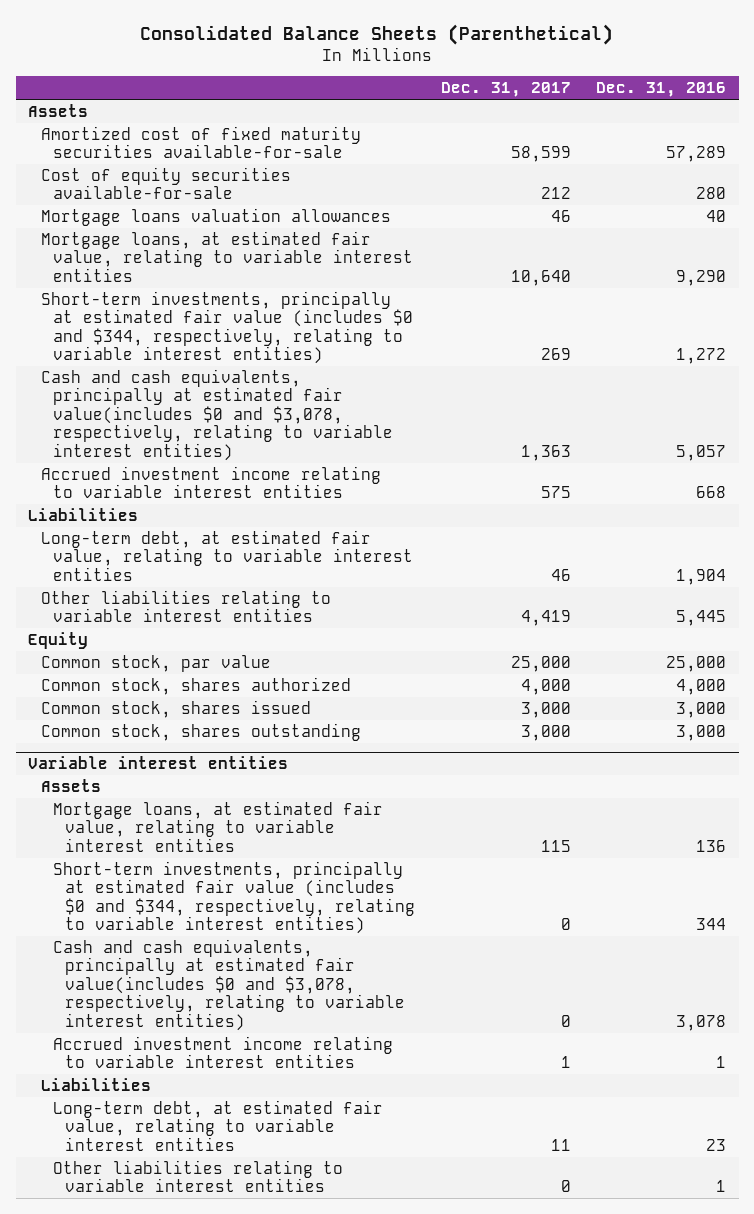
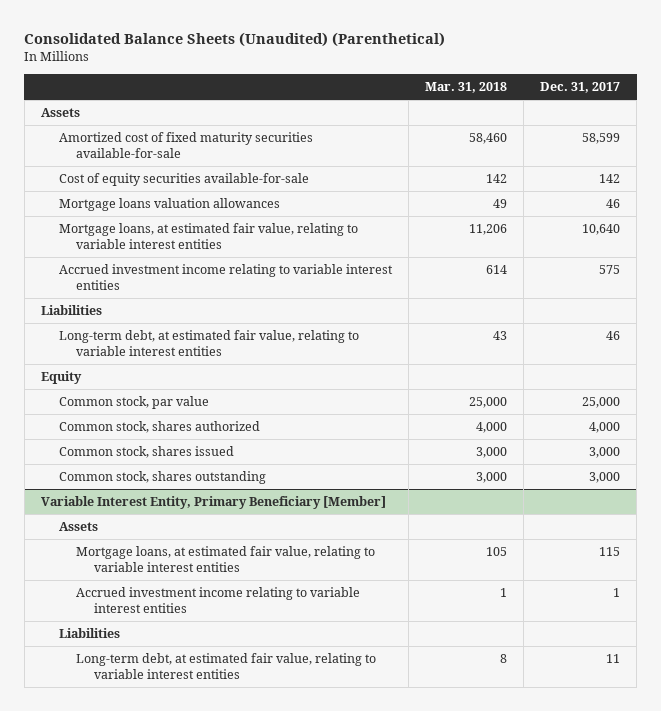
[140,23,614,45] Consolidated Balance Sheets (Parenthetical) -> [24,32,446,48] Consolidated Balance Sheets (Unaudited) (Parenthetical)
[596,82,727,98] Dec. 31, 2016 -> none
none -> [424,82,507,94] Mar. 31, 2018
[540,187,571,200] 212 -> [599,174,621,184] 142
[40,290,413,365] Short-term investments, principally at estimated fair value (includes $0 and $344, respectively, relating to variable interest entities) -> none
[40,368,393,461] Cash and cash equivalents, principally at estimated fair value(includes $0 and $3,078, respectively, relating to variable interest entities) -> none
[40,589,331,623] Other liabilities relating to variable interest entities -> none
[28,756,289,770] Variable interest entities -> [40,496,386,510] Variable Interest Entity, Primary Beneficiary [Member]
[52,860,415,935] Short-term investments, principally at estimated fair value (includes $0 and $344, respectively, relating to variable interest entities) -> none
[52,938,405,1031] Cash and cash equivalents, principally at estimated fair value(includes $0 and $3,078, respectively, relating to variable interest entities) -> none
[52,1159,343,1193] Other liabilities relating to variable interest entities -> none

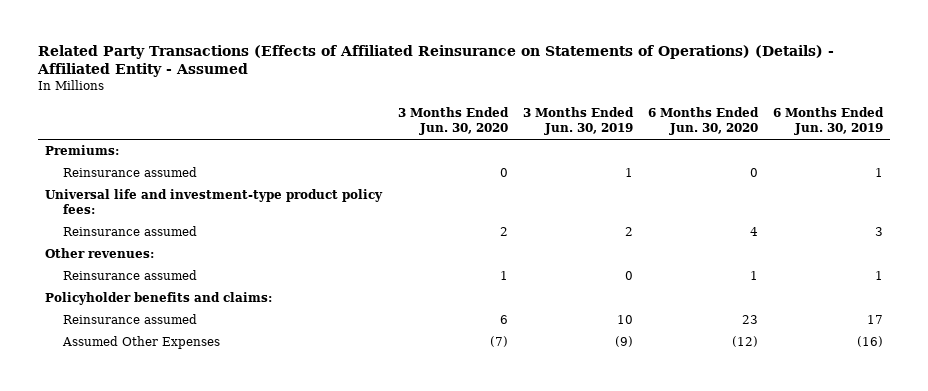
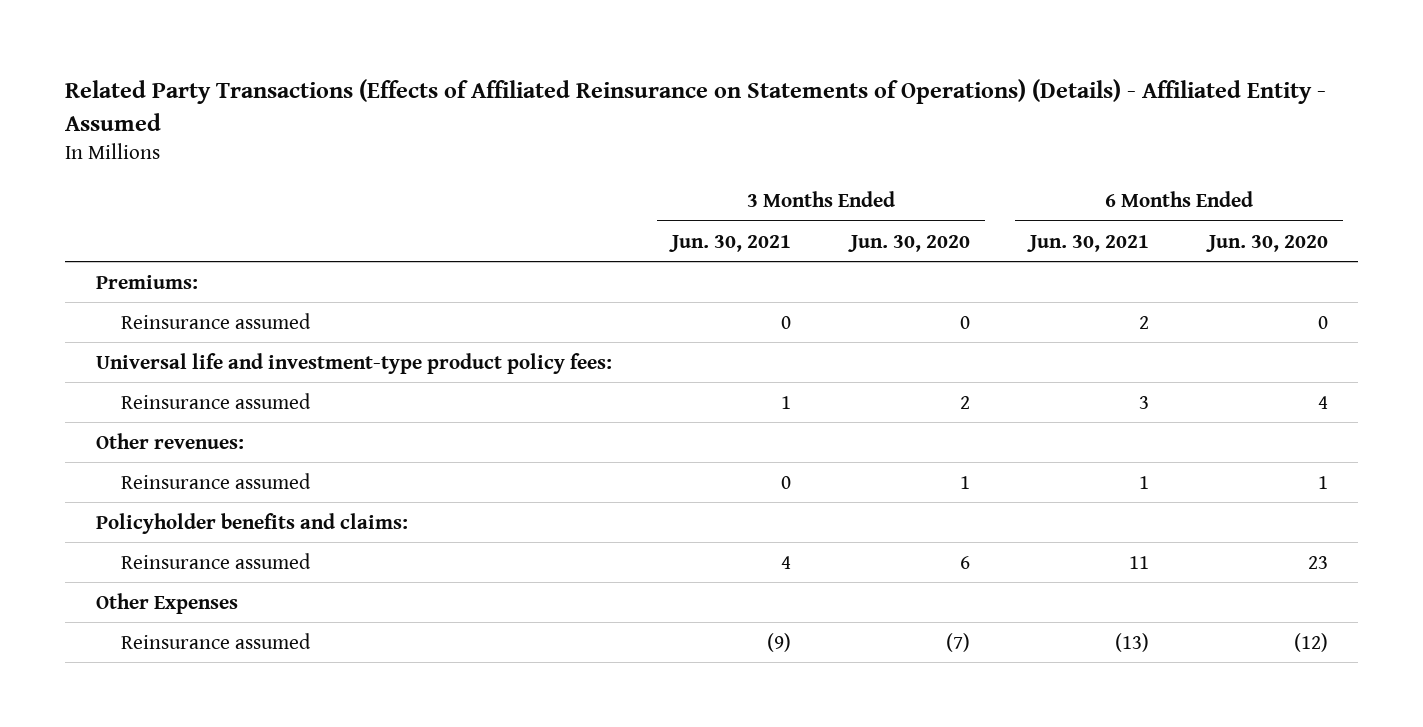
[522,107,634,136] 3 Months Ended Jun. 30, 2019 -> none
[772,107,884,136] 6 Months Ended Jun. 30, 2019 -> none
none -> [668,234,791,252] Jun. 30, 2021
none -> [1026,234,1149,252] Jun. 30, 2021
none -> [95,592,238,614] Other Expenses
[61,336,220,350] Assumed Other Expenses -> [121,632,312,649] Reinsurance assumed

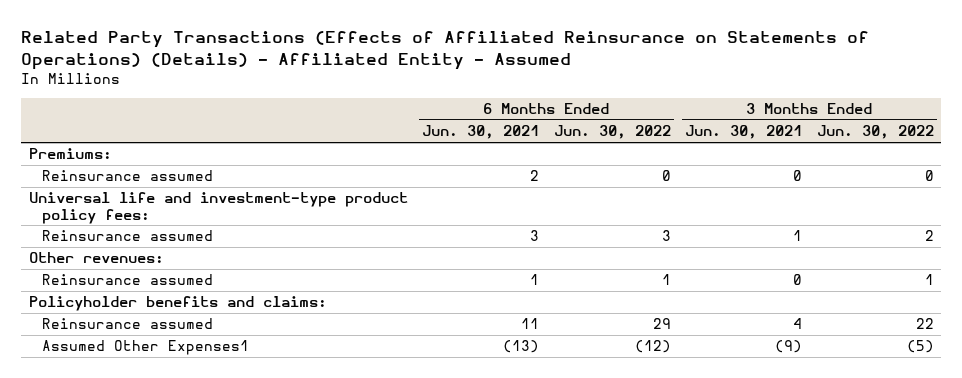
[847,234,970,252] Jun. 30, 2020 -> none
[1205,234,1328,252] Jun. 30, 2020 -> none
none -> [553,125,671,140] Jun. 30, 2022
none -> [816,125,934,140] Jun. 30, 2022
[95,592,238,614] Other Expenses -> none
[121,632,312,649] Reinsurance assumed -> [41,340,249,356] Assumed Other Expenses1

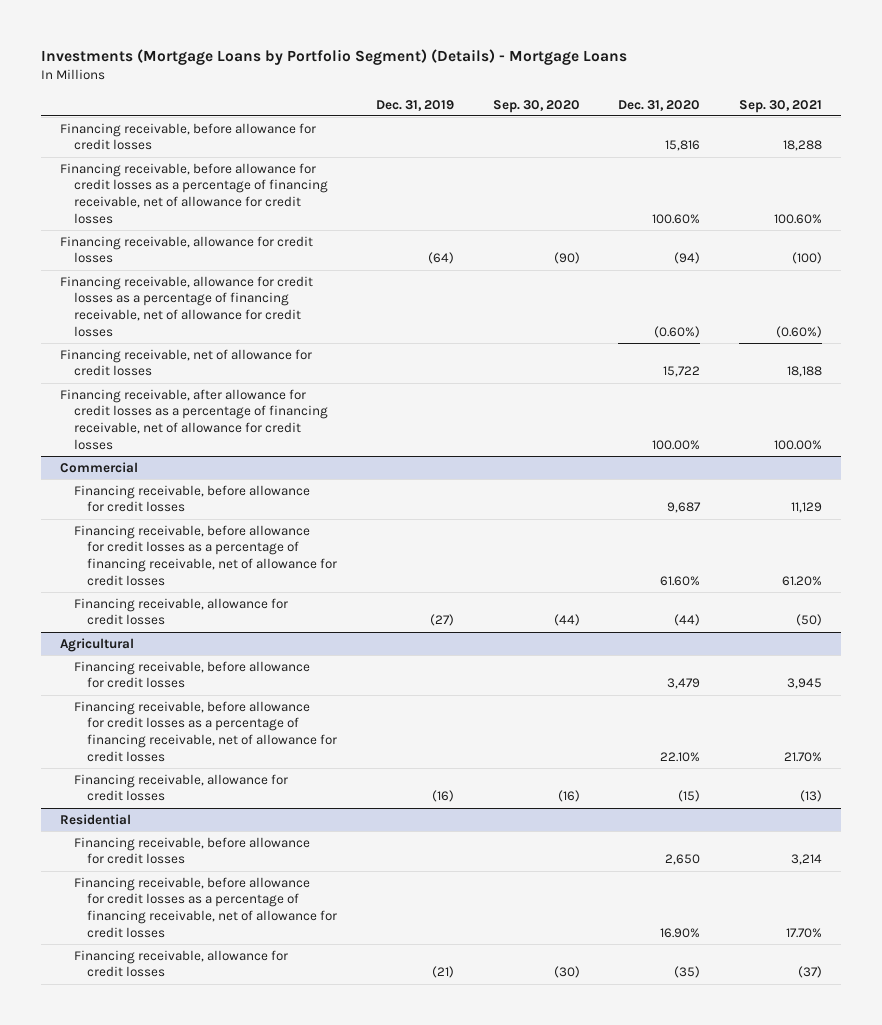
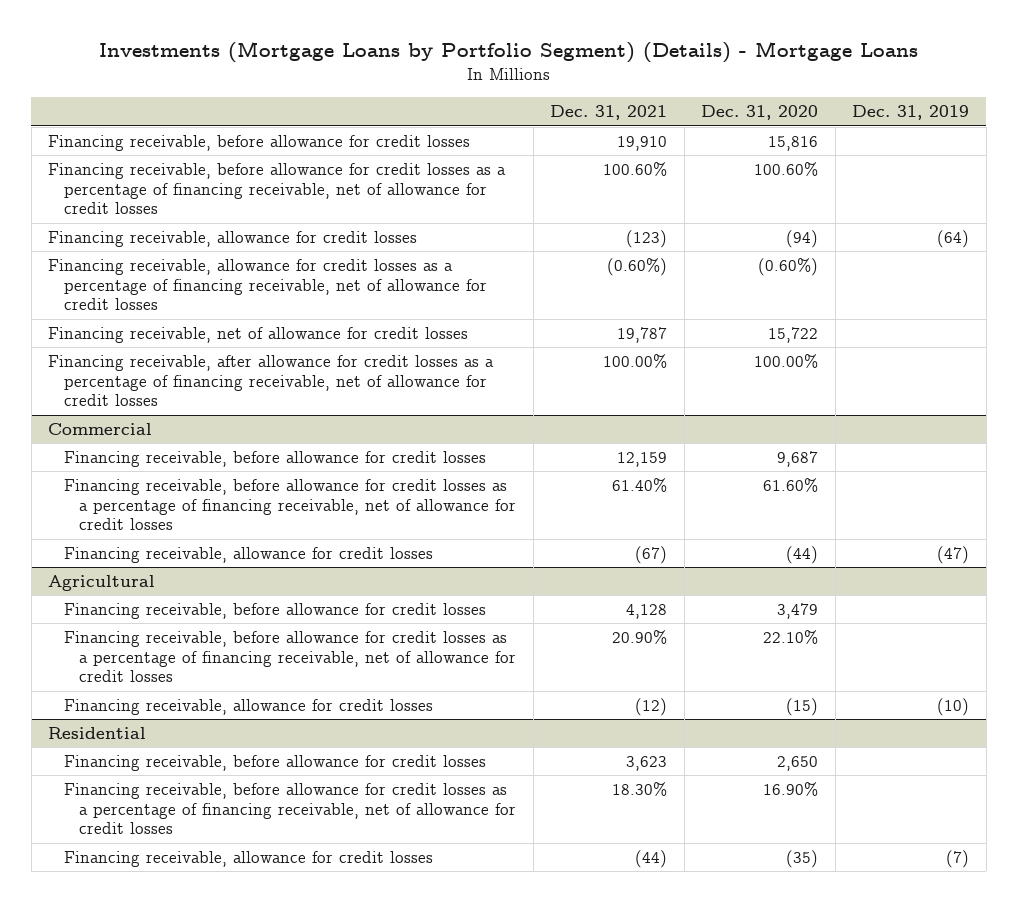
[492,99,580,113] Sep. 30, 2020 -> none
[739,99,823,113] Sep. 30, 2021 -> none
none -> [550,105,668,121] Dec. 31, 2021
[429,614,454,627] (27) -> [937,546,970,565] (47)
[431,790,454,803] (16) -> [937,698,970,717] (10)
[431,966,454,979] (21) -> [946,850,970,869] (7)

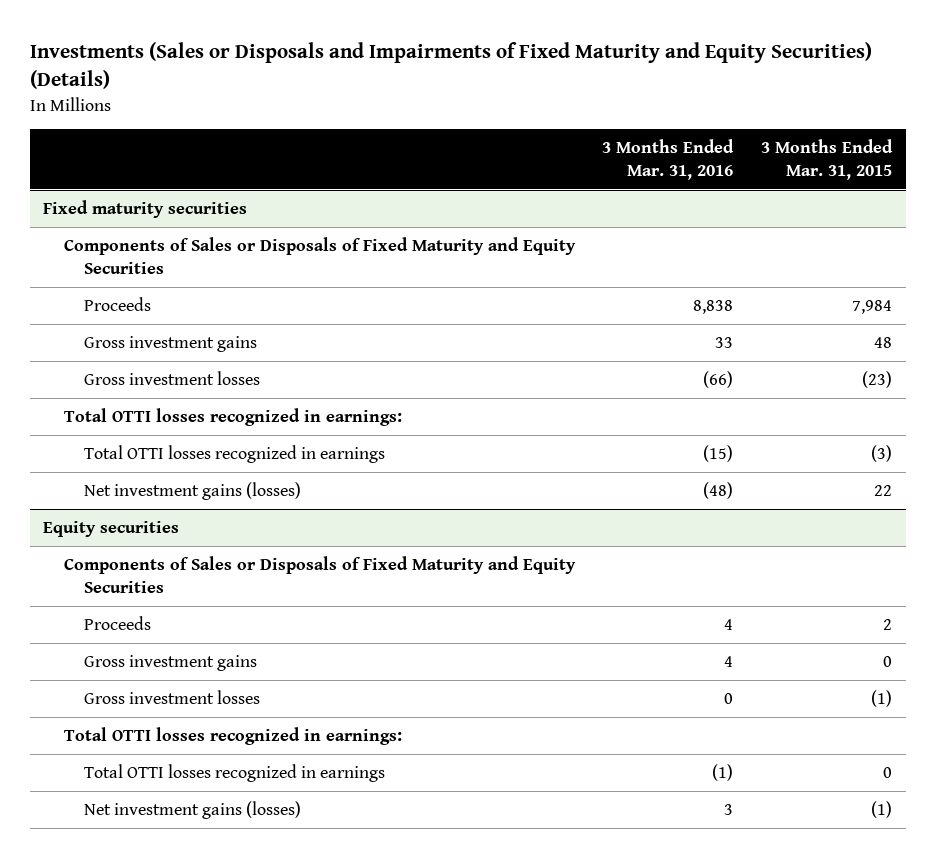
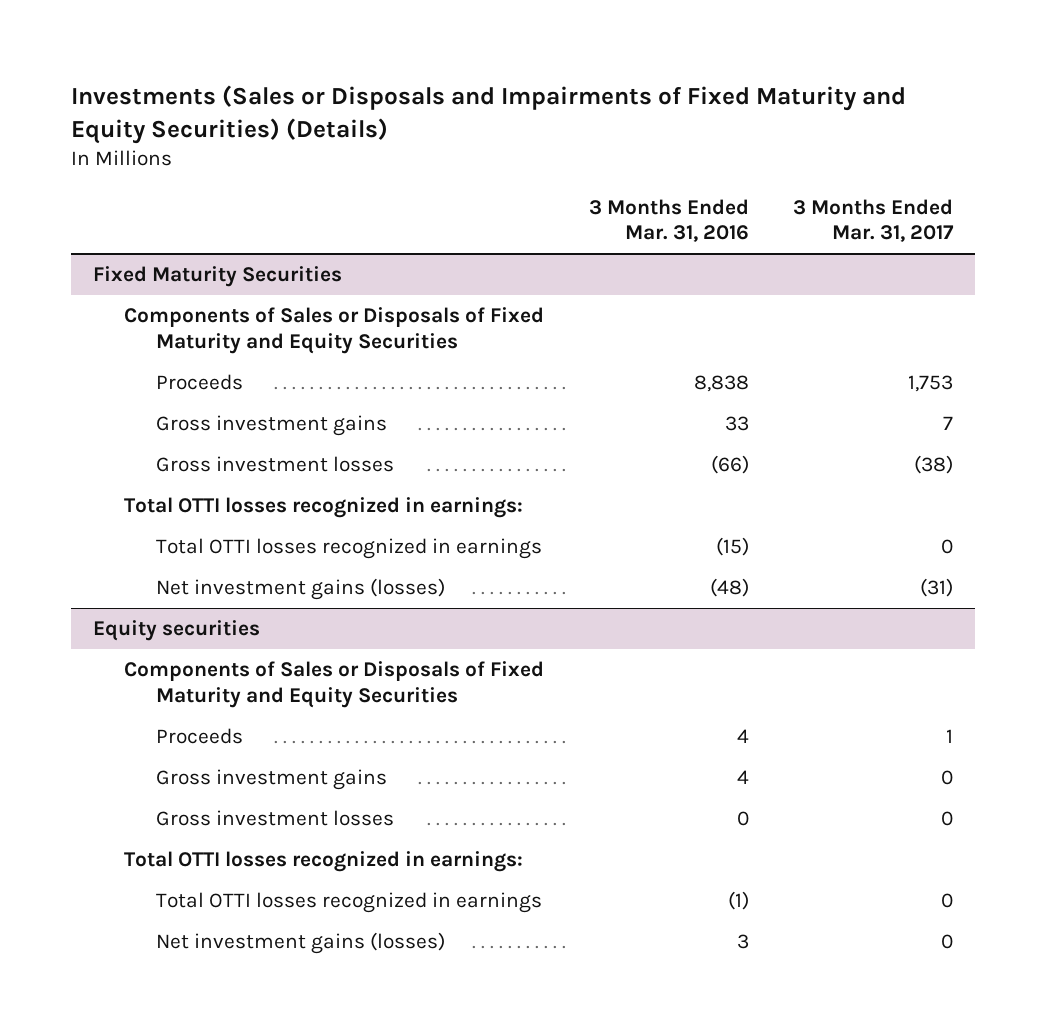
[760,138,893,180] 3 Months Ended Mar. 31, 2015 -> none
none -> [792,198,954,243] 3 Months Ended Mar. 31, 2017
[43,200,248,219] Fixed maturity securities -> [92,266,342,288] Fixed Maturity Securities

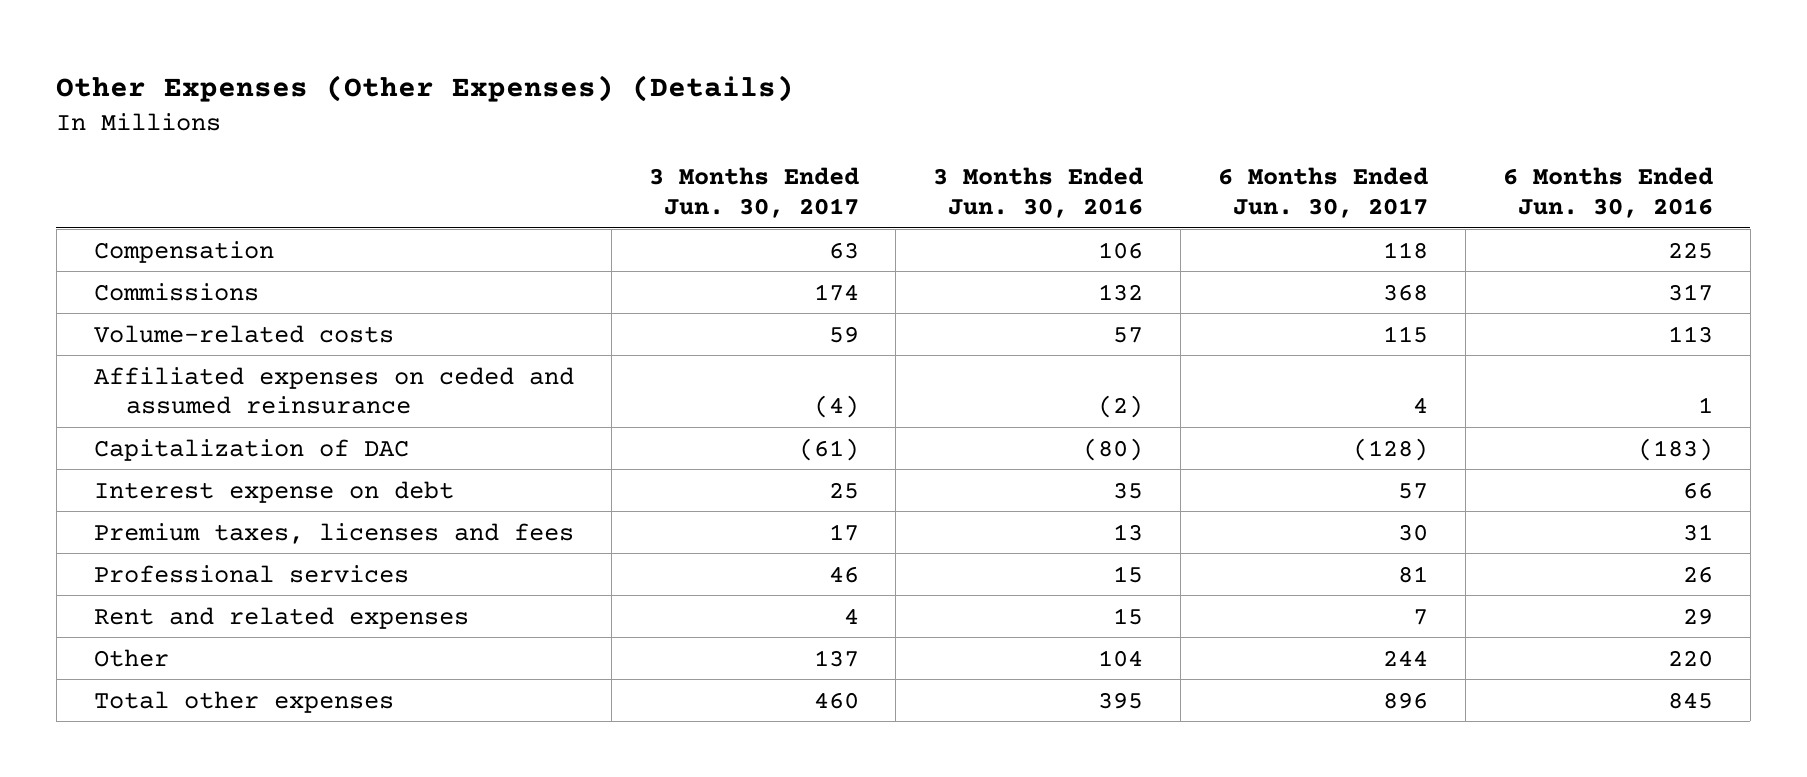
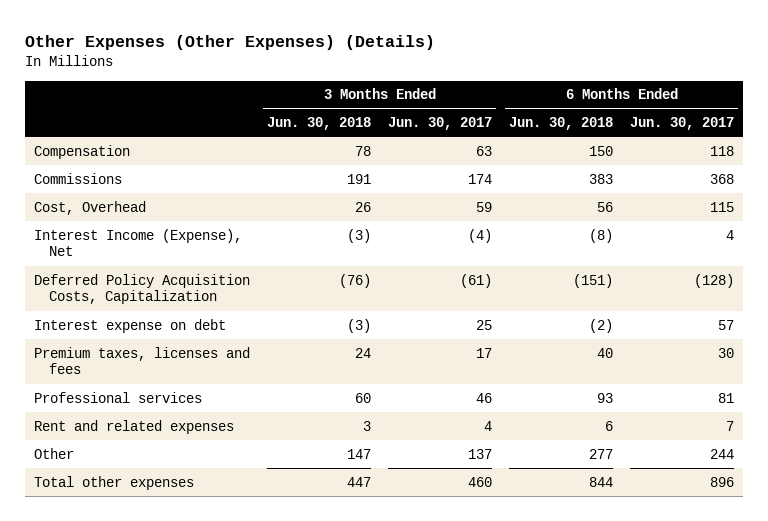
[933,167,1144,218] 3 Months Ended Jun. 30, 2016 -> none
[1502,167,1713,218] 6 Months Ended Jun. 30, 2016 -> none
none -> [266,117,371,131] Jun. 30, 2018
none -> [509,117,614,131] Jun. 30, 2018
[93,366,574,414] Affiliated expenses on ceded and assumed reinsurance -> none
[93,324,394,343] Volume-related costs -> [33,200,146,215] Cost, Overhead
none -> [33,228,242,257] Interest Income (Expense), Net
[93,438,409,461] Capitalization of DAC -> [33,273,250,305] Deferred Policy Acquisition Costs, Capitalization

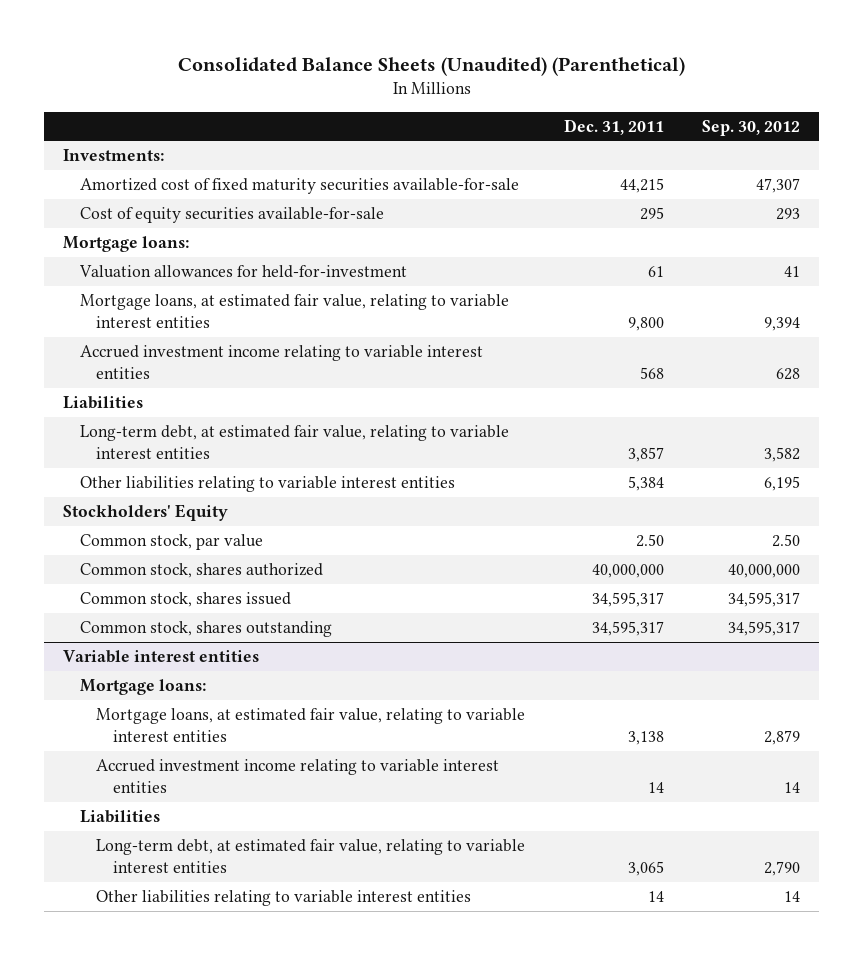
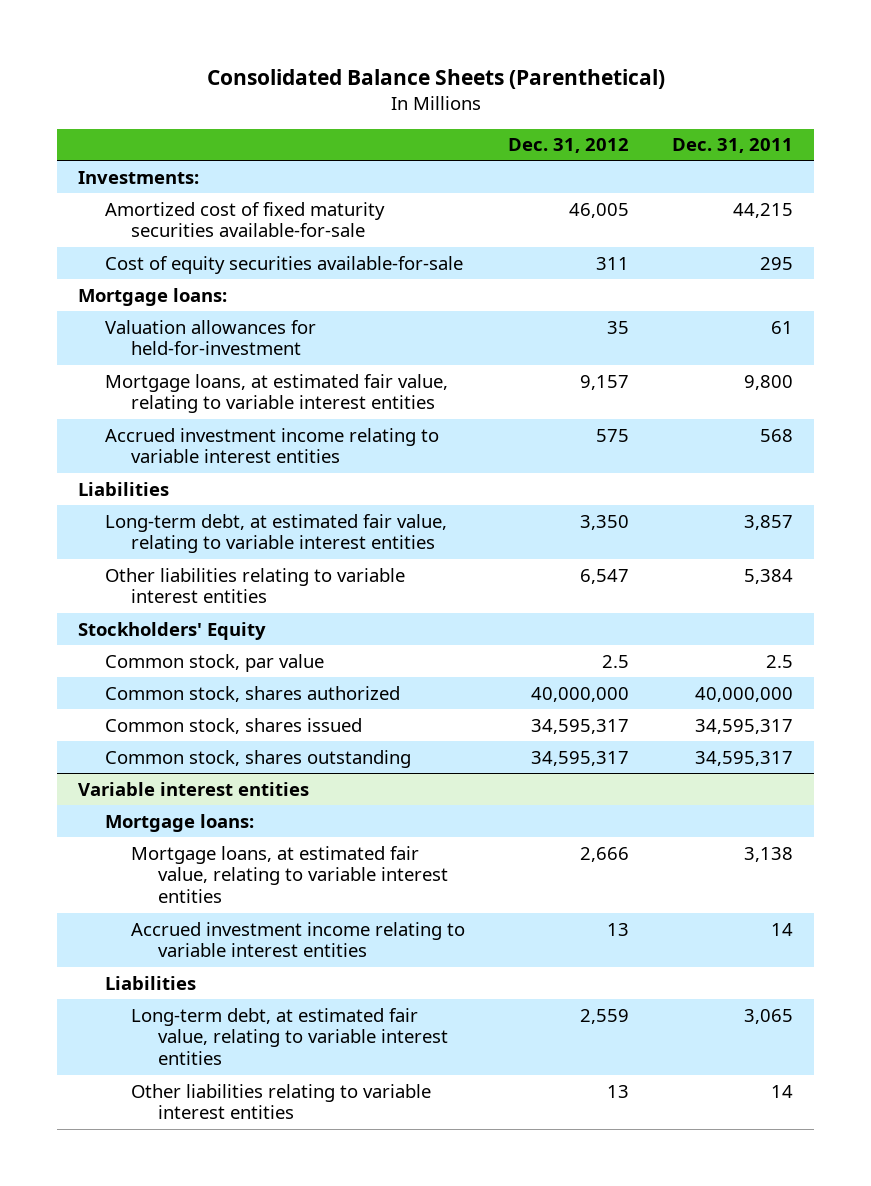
[177,56,685,76] Consolidated Balance Sheets (Unaudited) (Parenthetical) -> [206,69,665,90] Consolidated Balance Sheets (Parenthetical)
[702,119,801,136] Sep. 30, 2012 -> none
none -> [508,138,630,154] Dec. 31, 2012
[635,534,664,548] 2.50 -> [765,654,793,668] 2.5

